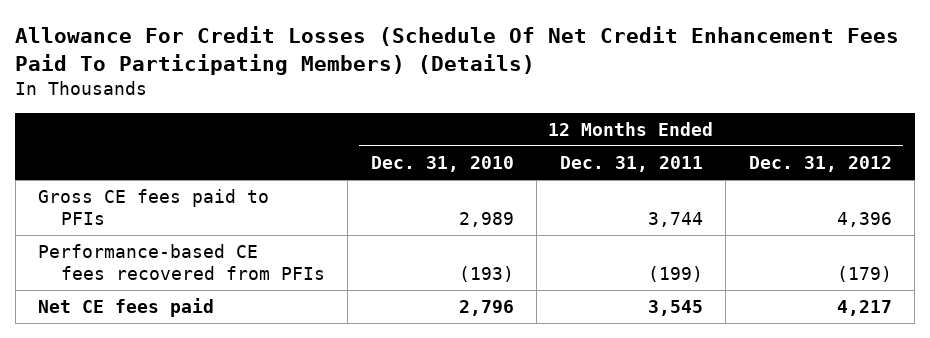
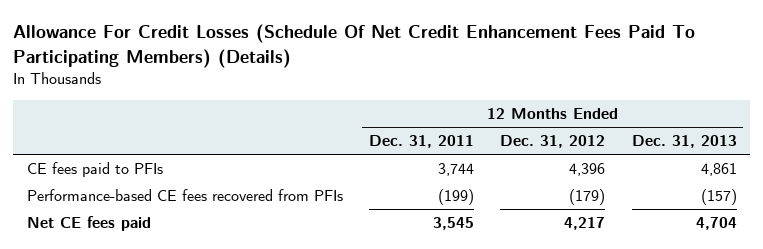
[370,156,514,173] Dec. 31, 2010 -> none
none -> [631,135,737,149] Dec. 31, 2013
[38,189,270,226] Gross CE fees paid to PFIs -> [26,162,163,178] CE fees paid to PFIs

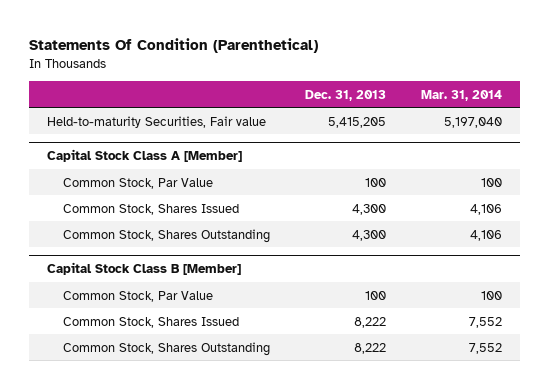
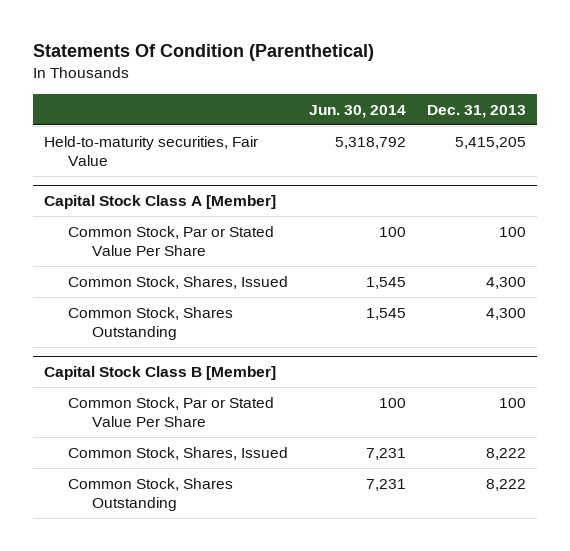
[421,89,503,101] Mar. 31, 2014 -> none
none -> [309,104,407,118] Jun. 30, 2014
[46,115,266,128] Held-to-maturity Securities, Fair value -> [43,135,258,166] Held-to-maturity securities, Fair Value
[62,177,213,189] Common Stock, Par Value -> [67,225,274,256] Common Stock, Par or Stated Value Per Share
[62,203,239,215] Common Stock, Shares Issued -> [67,275,288,289] Common Stock, Shares, Issued
[62,290,213,302] Common Stock, Par Value -> [67,396,274,427] Common Stock, Par or Stated Value Per Share
[62,316,239,328] Common Stock, Shares Issued -> [67,446,288,460] Common Stock, Shares, Issued

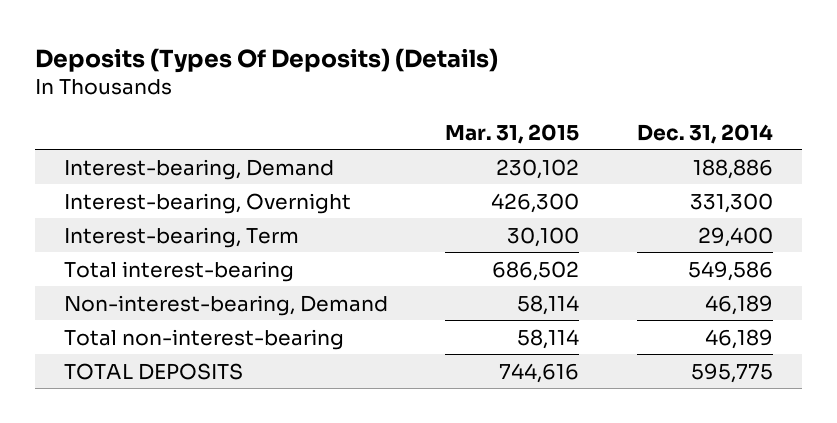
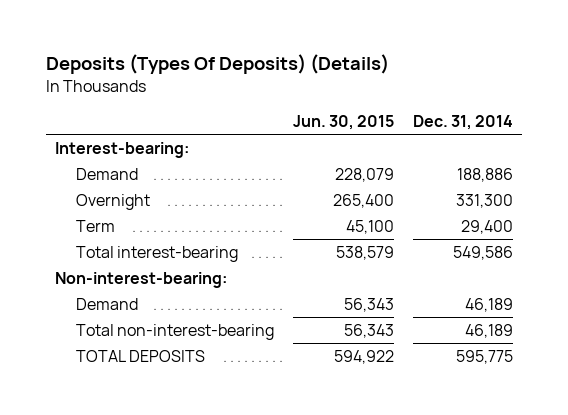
[445,123,580,144] Mar. 31, 2015 -> none
none -> [292,115,394,131] Jun. 30, 2015
none -> [55,142,190,159] Interest-bearing:
[63,158,334,180] Interest-bearing, Demand -> [75,168,138,181] Demand
[63,192,351,214] Interest-bearing, Overnight -> [75,194,150,211] Overnight
[63,226,299,248] Interest-bearing, Term -> [75,220,115,233] Term
none -> [55,272,228,289] Non-interest-bearing:
[63,294,388,316] Non-interest-bearing, Demand -> [75,298,138,311] Demand

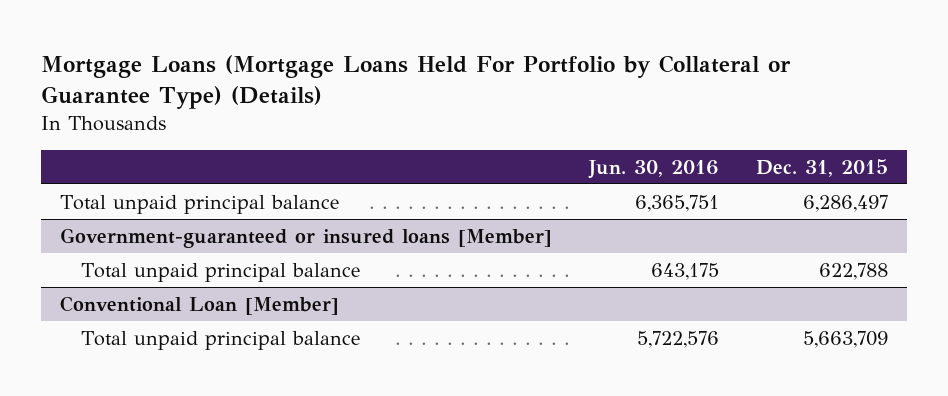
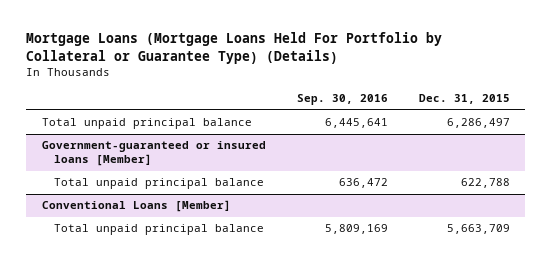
[588,160,720,180] Jun. 30, 2016 -> none
none -> [296,94,388,106] Sep. 30, 2016
[59,295,339,315] Conventional Loan [Member] -> [41,200,231,213] Conventional Loans [Member]

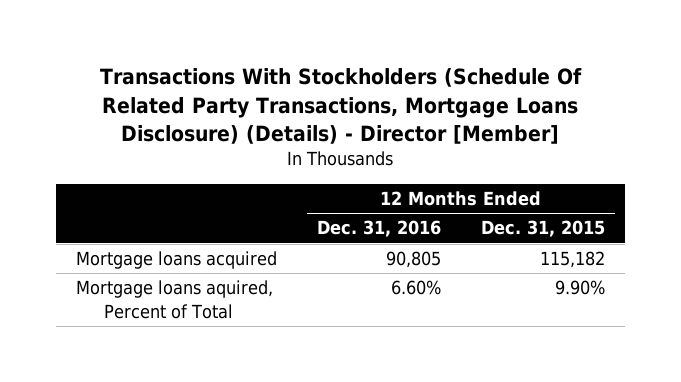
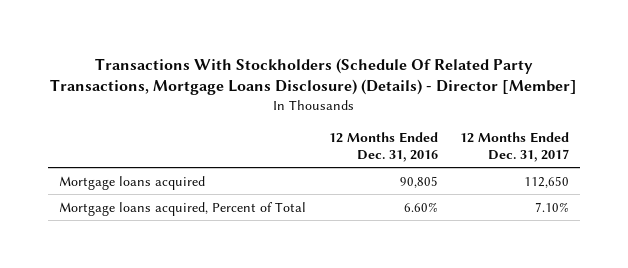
[480,220,605,238] Dec. 31, 2015 -> none
none -> [460,132,570,162] 12 Months Ended Dec. 31, 2017
[76,280,274,319] Mortgage loans aquired, Percent of Total -> [59,201,307,216] Mortgage loans acquired, Percent of Total

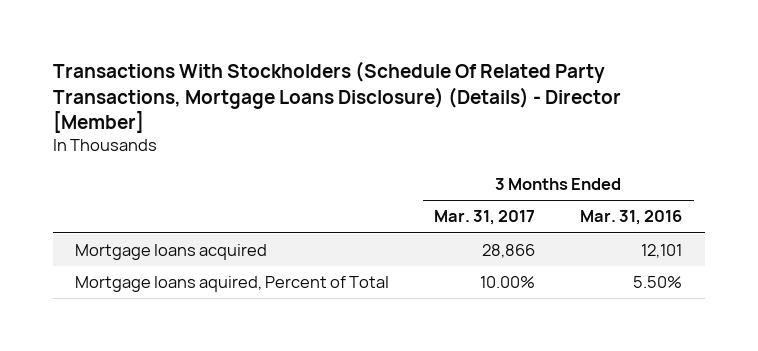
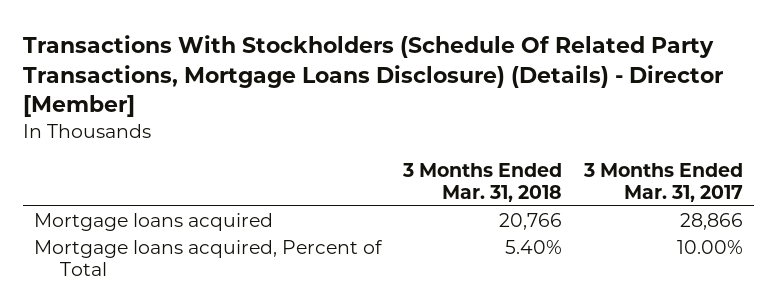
[580,210,683,226] Mar. 31, 2016 -> none
none -> [402,163,563,203] 3 Months Ended Mar. 31, 2018
[75,276,390,293] Mortgage loans aquired, Percent of Total -> [34,240,384,277] Mortgage loans acquired, Percent of Total

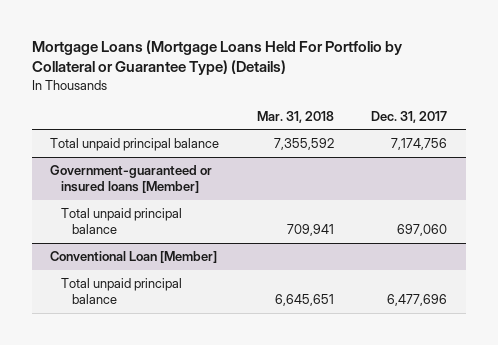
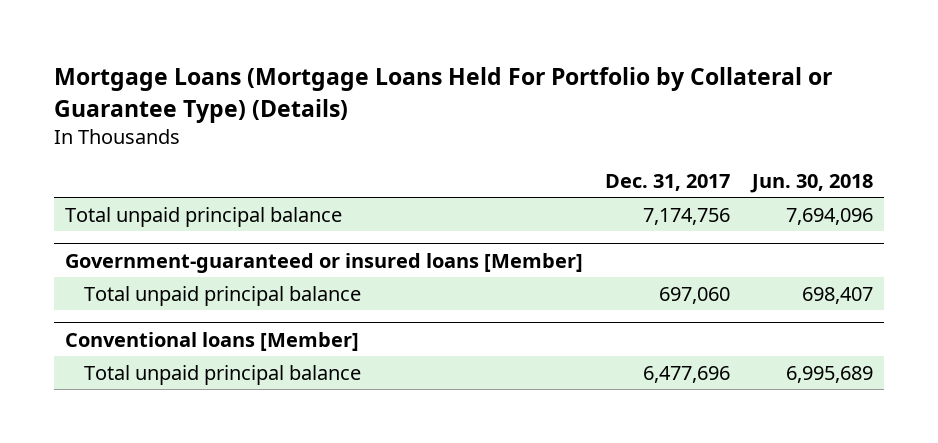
[256,110,334,123] Mar. 31, 2018 -> none
none -> [749,173,873,193] Jun. 30, 2018
[50,251,218,264] Conventional Loan [Member] -> [64,331,359,351] Conventional loans [Member]

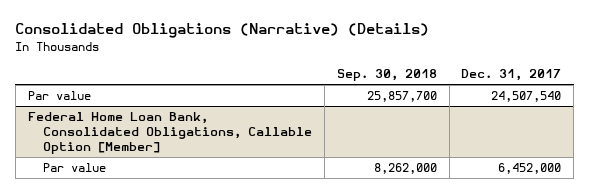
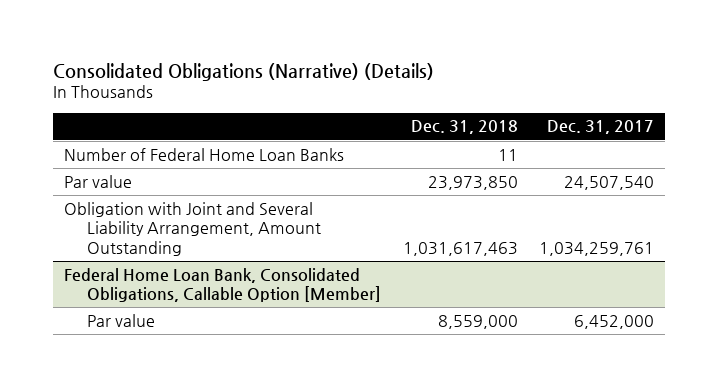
[336,69,437,82] Sep. 30, 2018 -> none
none -> [410,120,518,135] Dec. 31, 2018
none -> [63,147,344,161] Number of Federal Home Loan Banks
none -> [63,201,322,256] Obligation with Joint and Several Liability Arrangement, Amount Outstanding

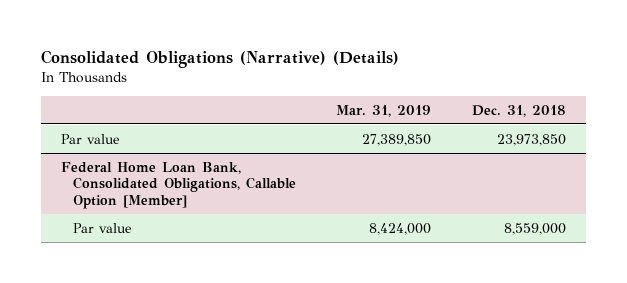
[547,120,655,135] Dec. 31, 2017 -> none
none -> [336,104,432,117] Mar. 31, 2019
[63,147,344,161] Number of Federal Home Loan Banks -> none
[63,201,322,256] Obligation with Joint and Several Liability Arrangement, Amount Outstanding -> none

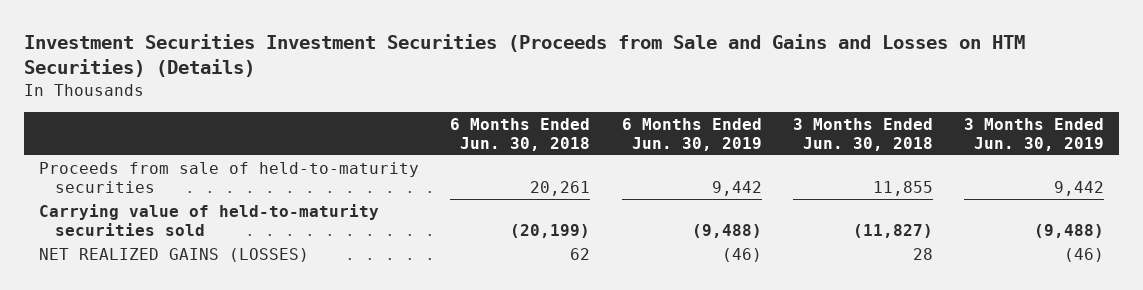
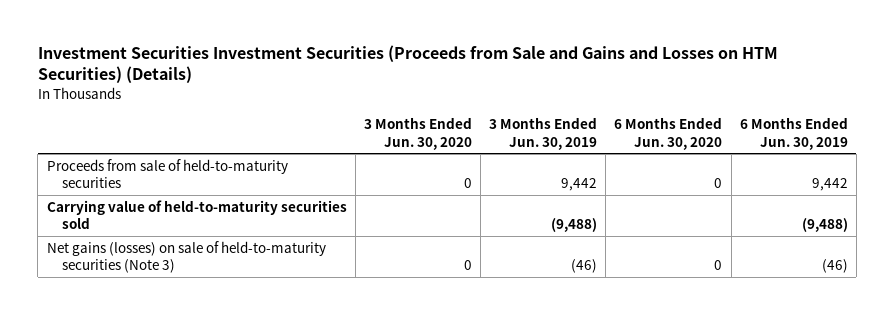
[450,118,591,151] 6 Months Ended Jun. 30, 2018 -> none
[792,118,933,151] 3 Months Ended Jun. 30, 2018 -> none
none -> [363,117,472,150] 3 Months Ended Jun. 30, 2020
none -> [614,117,723,150] 6 Months Ended Jun. 30, 2020
[39,248,310,263] NET REALIZED GAINS (LOSSES) -> [46,240,326,274] Net gains (losses) on sale of held-to-maturity securities (Note 3)

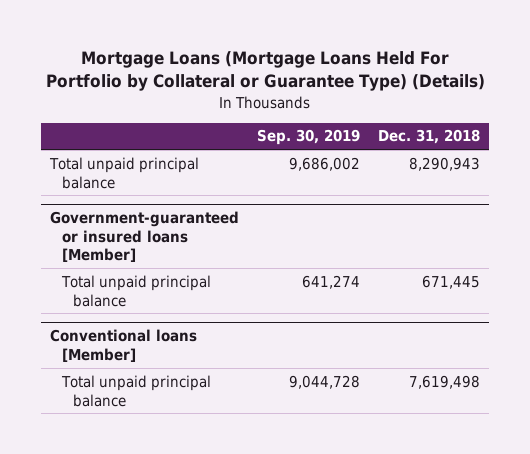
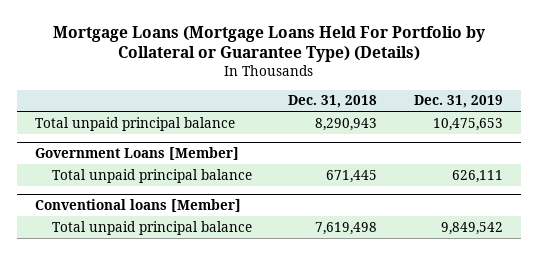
[257,129,361,146] Sep. 30, 2019 -> none
none -> [413,95,503,109] Dec. 31, 2019
[50,211,240,263] Government-guaranteed or insured loans [Member] -> [35,147,240,161] Government Loans [Member]

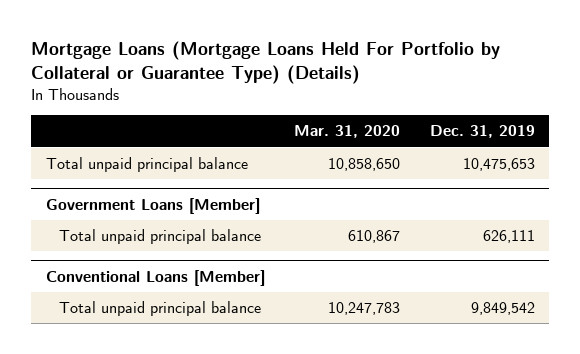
[288,95,378,109] Dec. 31, 2018 -> none
none -> [294,125,401,139] Mar. 31, 2020
[35,199,242,213] Conventional loans [Member] -> [45,269,265,286] Conventional Loans [Member]

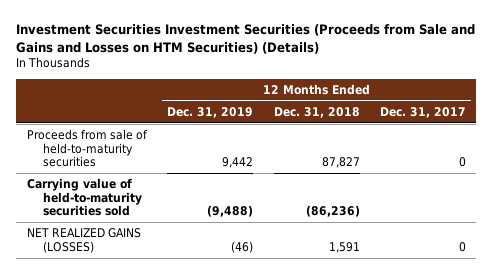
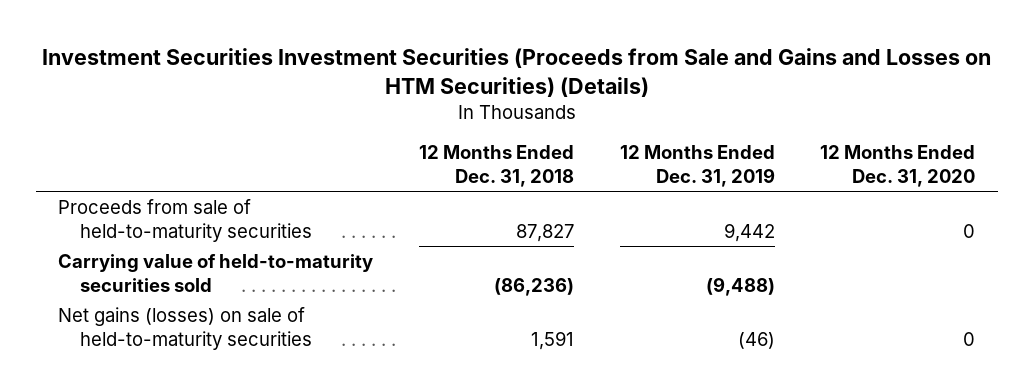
[379,106,466,118] Dec. 31, 2017 -> none
none -> [820,145,976,188] 12 Months Ended Dec. 31, 2020
[26,228,141,253] NET REALIZED GAINS (LOSSES) -> [58,306,312,350] Net gains (losses) on sale of held-to-maturity securities

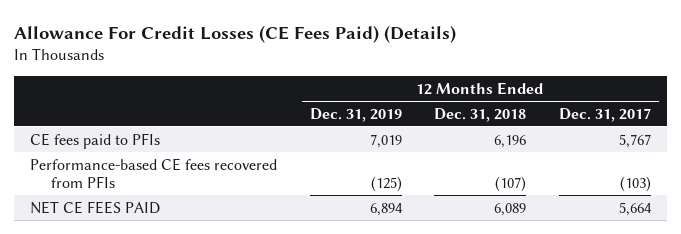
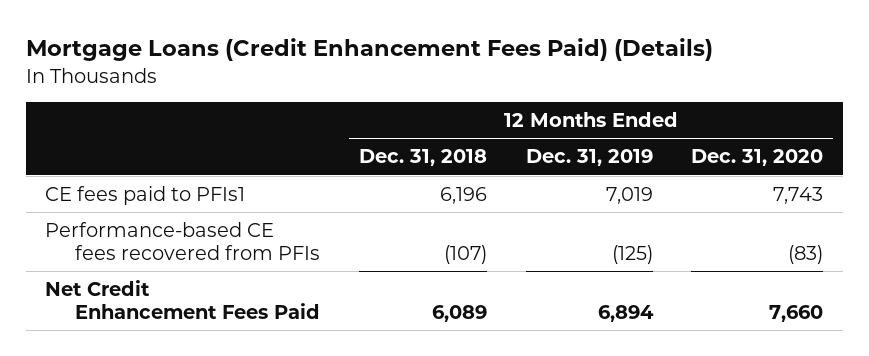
[14,24,457,43] Allowance For Credit Losses (CE Fees Paid) (Details) -> [26,38,714,62] Mortgage Loans (Credit Enhancement Fees Paid) (Details)
[558,107,651,122] Dec. 31, 2017 -> none
none -> [691,149,824,167] Dec. 31, 2020
[30,132,161,149] CE fees paid to PFIs -> [45,185,246,205] CE fees paid to PFIs1
[30,200,161,214] NET CE FEES PAID -> [45,279,321,319] Net Credit Enhancement Fees Paid

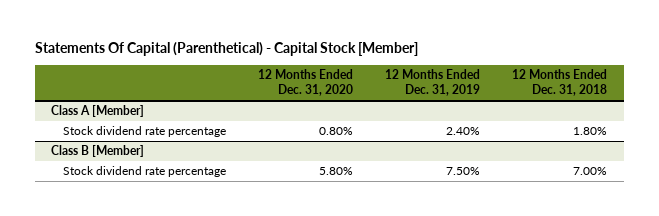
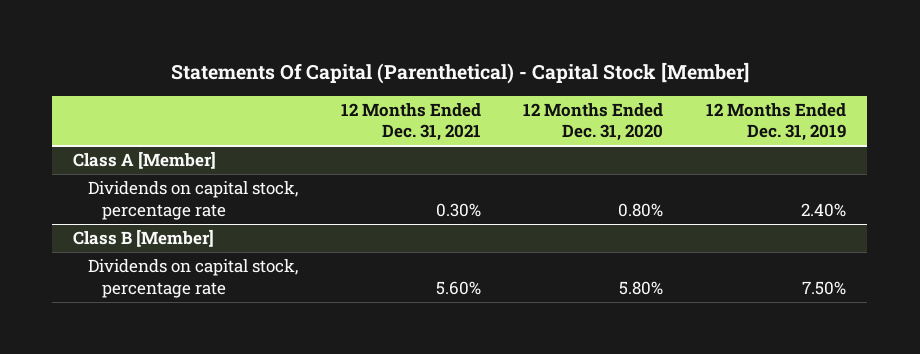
[512,69,608,97] 12 Months Ended Dec. 31, 2018 -> none
none -> [340,103,481,142] 12 Months Ended Dec. 31, 2021
[62,126,226,138] Stock dividend rate percentage -> [87,181,298,220] Dividends on capital stock, percentage rate
[62,166,226,178] Stock dividend rate percentage -> [87,259,298,298] Dividends on capital stock, percentage rate

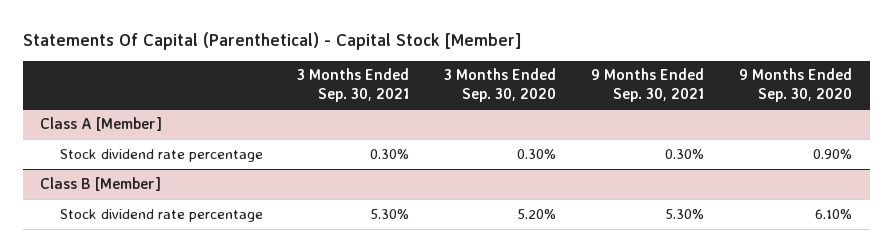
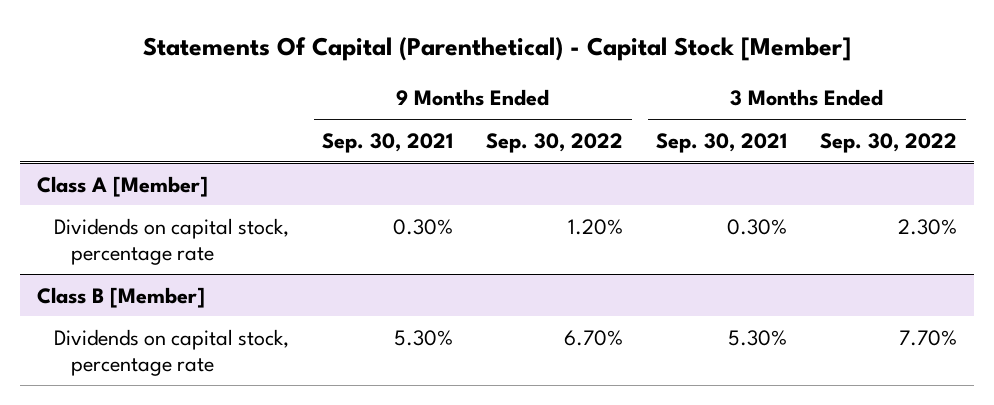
[444,68,557,102] 3 Months Ended Sep. 30, 2020 -> none
[739,68,853,102] 9 Months Ended Sep. 30, 2020 -> none
none -> [486,132,624,153] Sep. 30, 2022
none -> [820,132,958,153] Sep. 30, 2022
[59,148,263,162] Stock dividend rate percentage -> [54,217,290,265] Dividends on capital stock, percentage rate
[59,208,263,222] Stock dividend rate percentage -> [54,328,290,376] Dividends on capital stock, percentage rate

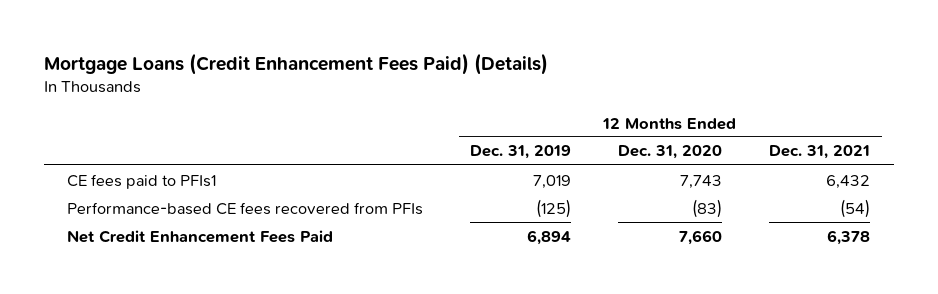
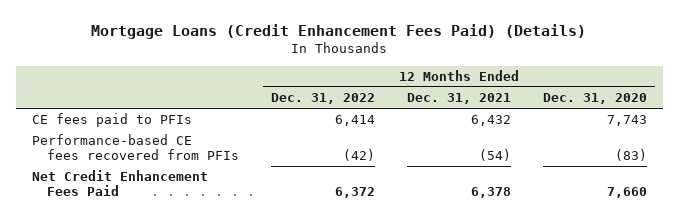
[470,145,572,160] Dec. 31, 2019 -> none
none -> [271,93,376,105] Dec. 31, 2022
[67,173,217,189] CE fees paid to PFIs1 -> [31,113,192,128] CE fees paid to PFIs

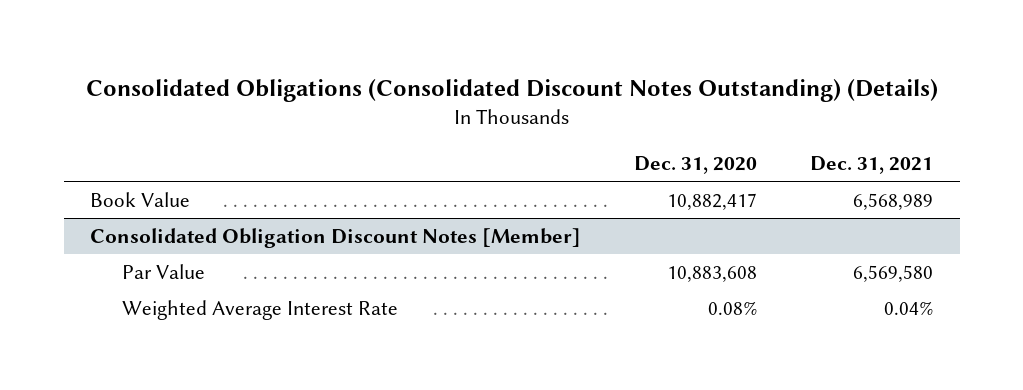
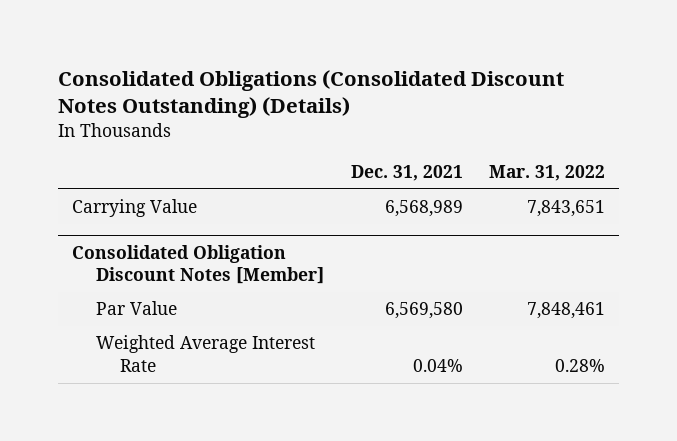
[634,156,758,175] Dec. 31, 2020 -> none
none -> [489,164,606,181] Mar. 31, 2022
[90,191,191,207] Book Value -> [71,199,197,218] Carrying Value

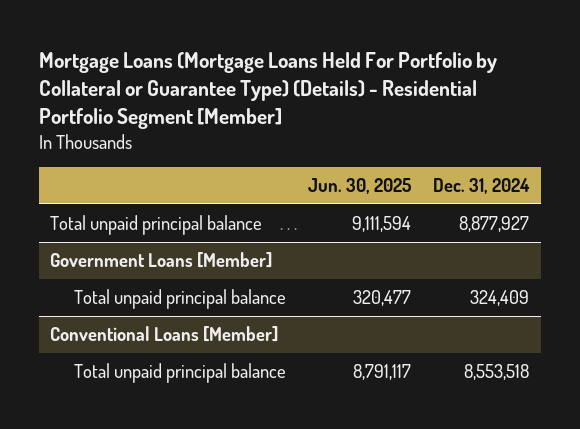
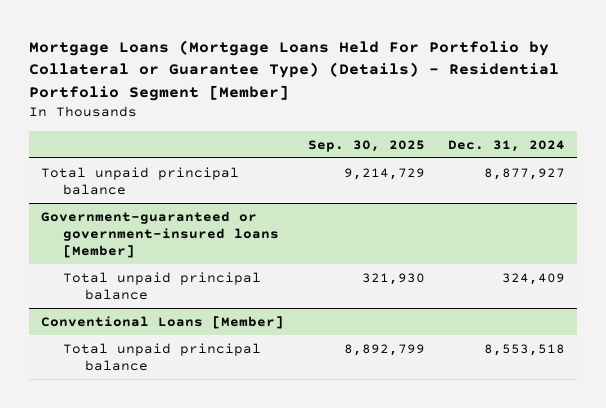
[308,178,412,195] Jun. 30, 2025 -> none
none -> [307,139,425,152] Sep. 30, 2025
[50,251,273,268] Government Loans [Member] -> [40,210,279,258] Government-guaranteed or government-insured loans [Member]

